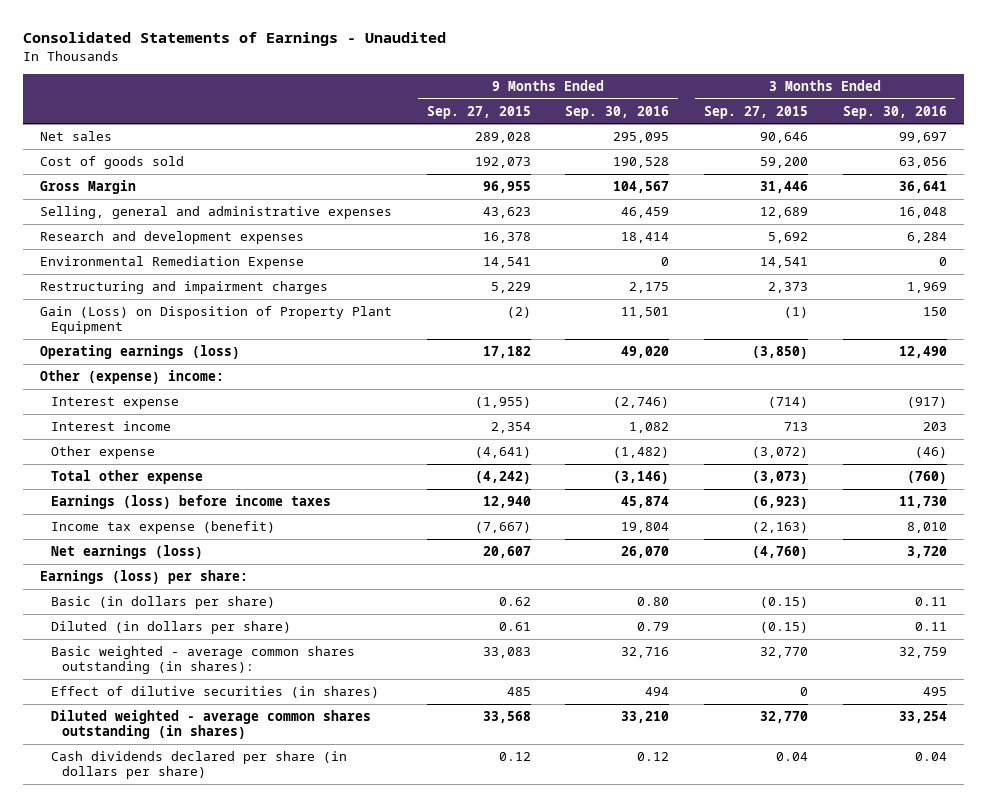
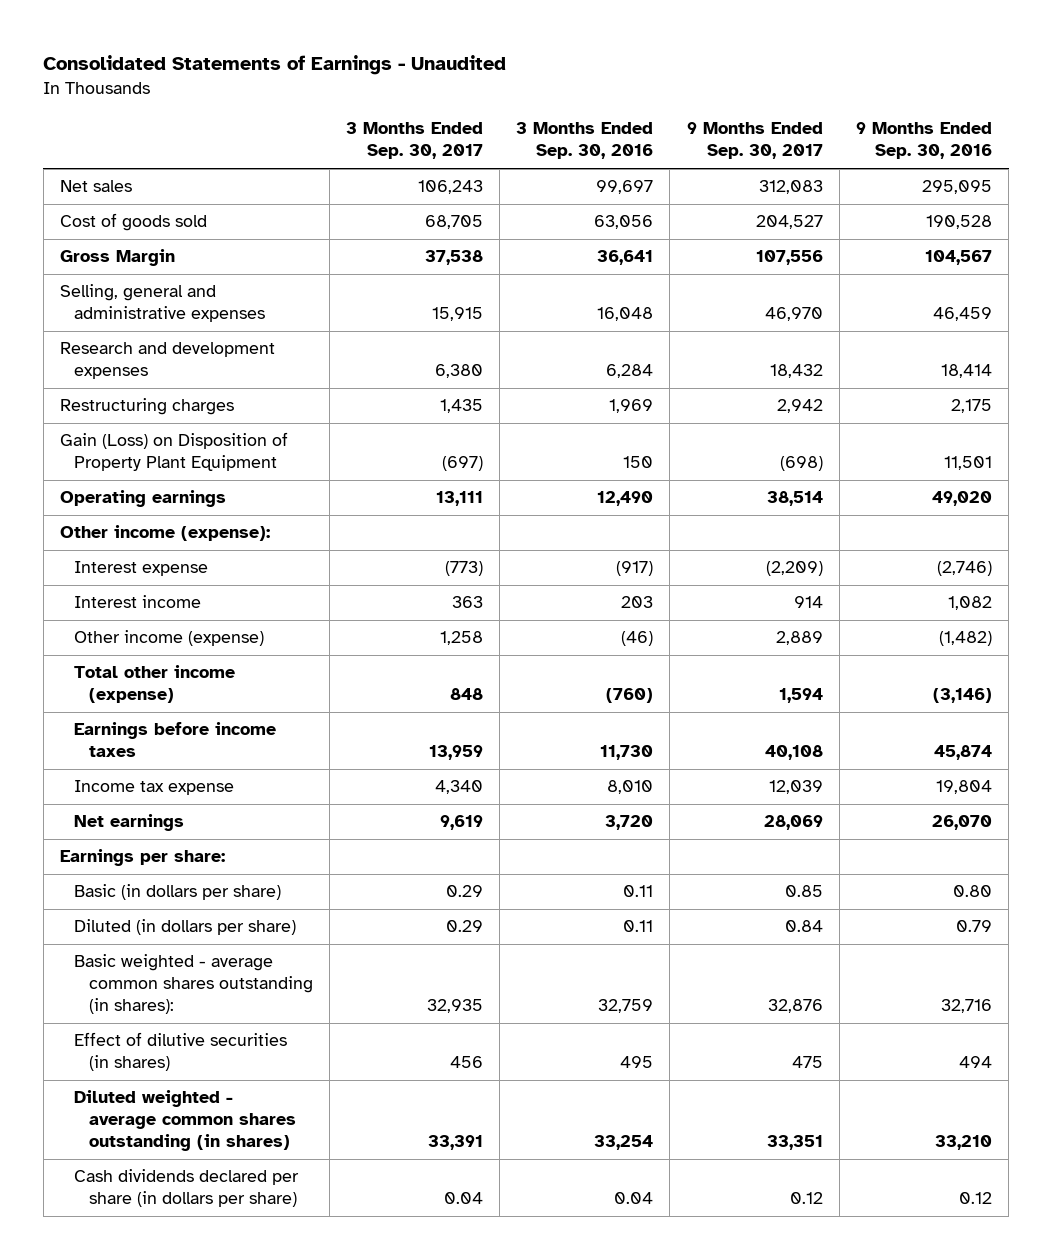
[426,105,531,119] Sep. 27, 2015 -> none
[704,105,809,119] Sep. 27, 2015 -> none
none -> [346,122,484,160] 3 Months Ended Sep. 30, 2017
none -> [686,122,823,160] 9 Months Ended Sep. 30, 2017
[40,256,305,270] Environmental Remediation Expense -> none
[40,281,329,295] Restructuring and impairment charges -> [59,398,234,416] Restructuring charges
[40,345,241,360] Operating earnings (loss) -> [59,490,226,508] Operating earnings
[40,370,225,385] Other (expense) income: -> [59,525,270,542] Other income (expense):
[51,446,156,460] Other expense -> [74,630,265,647] Other income (expense)
[51,470,204,485] Total other expense -> [74,665,236,704] Total other income (expense)
[51,495,332,510] Earnings (loss) before income taxes -> [74,722,277,758] Earnings before income taxes
[51,521,276,535] Income tax expense (benefit) -> [74,780,235,796] Income tax expense
[51,545,204,560] Net earnings (loss) -> [74,814,185,832] Net earnings
[40,570,249,585] Earnings (loss) per share: -> [59,849,225,867] Earnings per share:

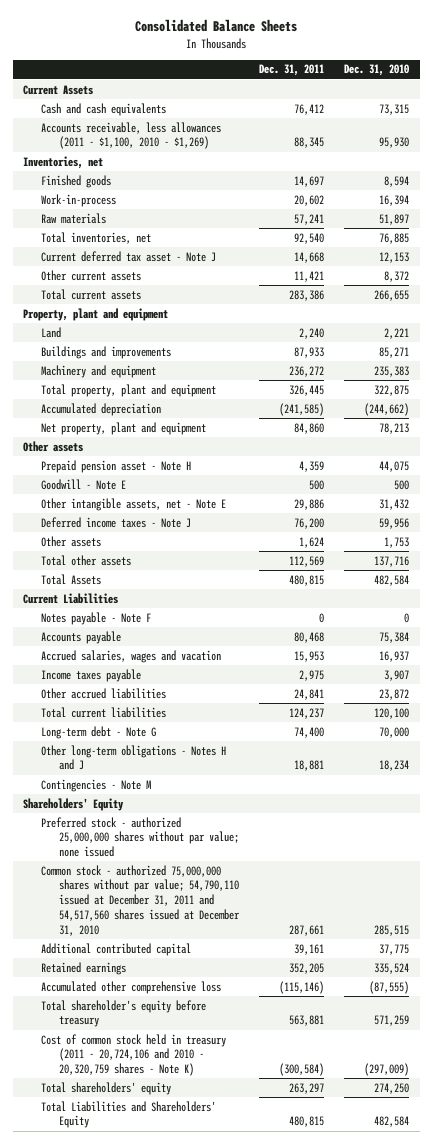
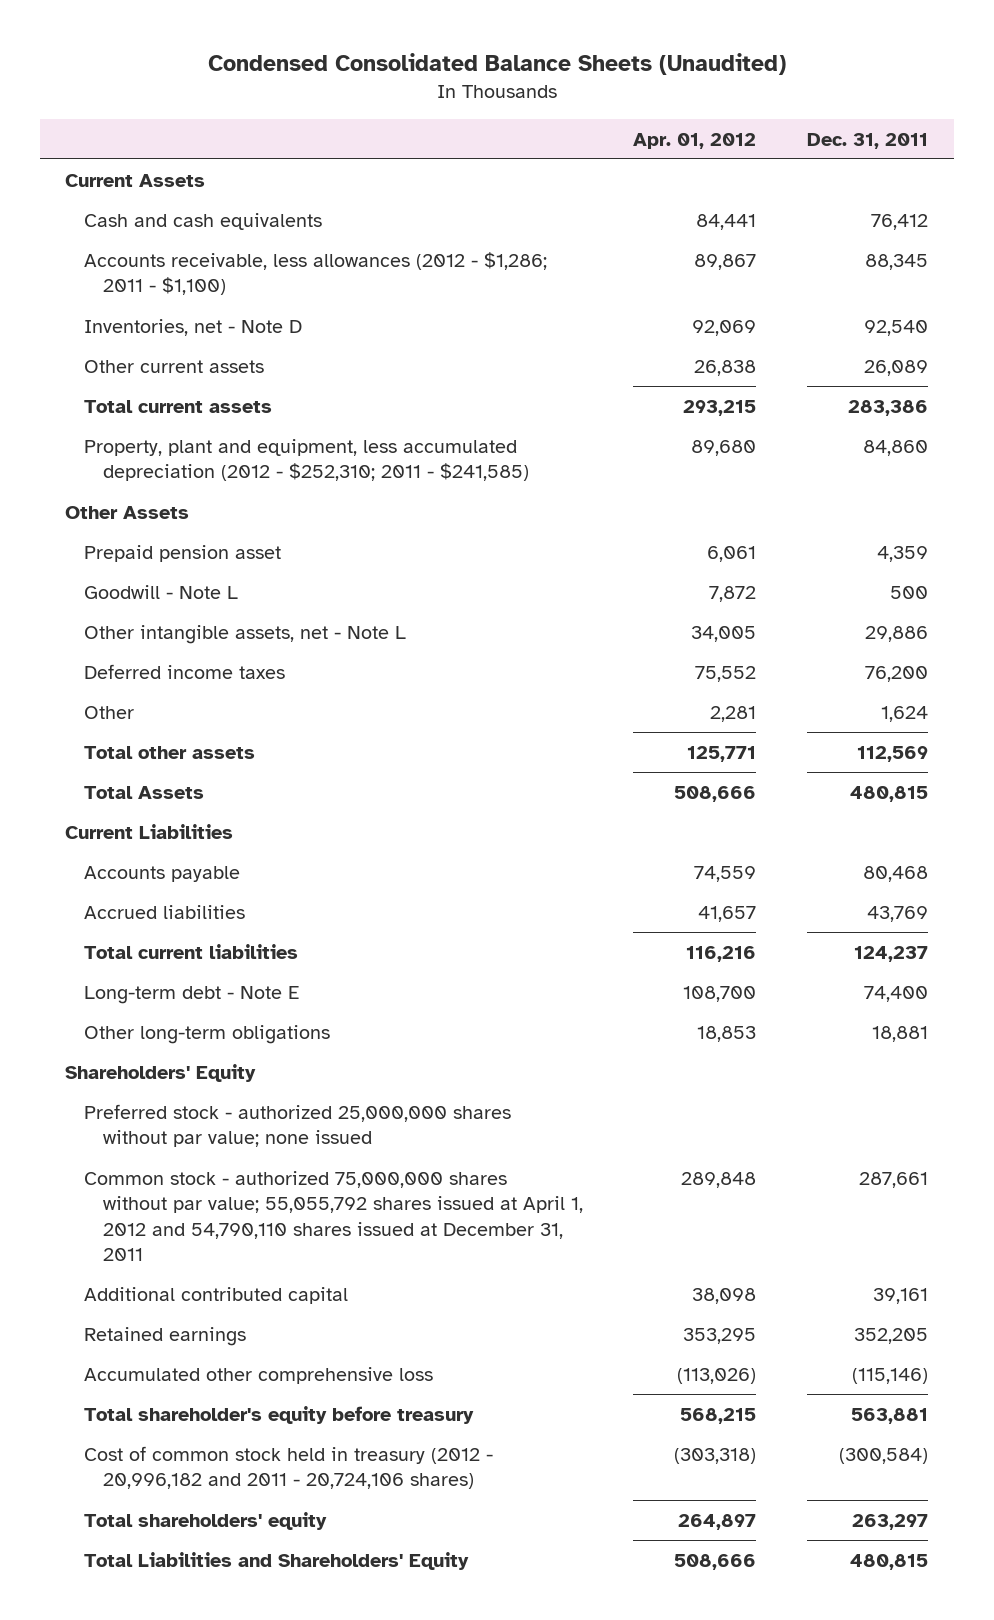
[135,19,298,33] Consolidated Balance Sheets -> [207,53,786,76] Condensed Consolidated Balance Sheets (Unaudited)
[344,64,410,77] Dec. 31, 2010 -> none
none -> [633,132,757,149] Apr. 01, 2012
[22,155,103,169] Inventories, net -> none
[40,174,111,188] Finished goods -> none
[40,193,116,207] Work-in-process -> none
[40,212,106,224] Raw materials -> none
[40,250,216,262] Current deferred tax asset - Note J -> none
[40,121,221,150] Accounts receivable, less allowances (2011 - $1,100, 2010 - $1,269) -> [83,252,547,296] Accounts receivable, less allowances (2012 - $1,286; 2011 - $1,100)
[40,231,151,244] Total inventories, net -> [83,319,302,337] Inventories, net - Note D
[294,270,325,282] 11,421 -> [864,360,929,377] 26,089
[22,307,168,321] Property, plant and equipment -> none
[40,326,61,338] Land -> none
[40,345,171,359] Buildings and improvements -> none
[40,364,156,378] Machinery and equipment -> none
[40,383,216,397] Total property, plant and equipment -> none
[40,402,161,416] Accumulated depreciation -> none
[40,421,206,435] Net property, plant and equipment -> [83,439,529,482] Property, plant and equipment, less accumulated depreciation (2012 - $252,310; 2011 - $241,585)
[22,440,83,452] Other assets -> [65,506,190,520] Other Assets
[40,459,191,473] Prepaid pension asset - Note H -> [83,545,281,563] Prepaid pension asset
[40,478,126,490] Goodwill - Note E -> [83,585,238,600] Goodwill - Note L
[40,497,226,511] Other intangible assets, net - Note E -> [83,625,406,645] Other intangible assets, net - Note L
[40,516,191,528] Deferred income taxes - Note J -> [83,664,285,680] Deferred income taxes
[40,535,101,547] Other assets -> [83,706,134,720] Other
[40,611,151,625] Notes payable - Note F -> none
[40,649,221,663] Accrued salaries, wages and vacation -> none
[40,668,141,682] Income taxes payable -> none
[40,687,166,699] Other accrued liabilities -> [83,905,245,920] Accrued liabilities
[294,688,325,700] 24,841 -> [867,906,929,923] 43,769
[40,778,151,792] Contingencies - Note M -> none
[40,725,156,739] Long-term debt - Note G -> [83,986,299,1005] Long-term debt - Note E
[40,744,226,771] Other long-term obligations - Notes H and J -> [83,1025,330,1045] Other long-term obligations
[40,864,240,936] Common stock - authorized 75,000,000 shares without par value; 54,790,110 issued at December 31, 2011 and 54,517,560 shares issued at December 31, 2010 -> [83,1171,583,1262] Common stock - authorized 75,000,000 shares without par value; 55,055,792 shares issued at April 1, 2012 and 54,790,110 shares issued at December 31, 2011
[40,1033,226,1077] Cost of common stock held in treasury (2011 - 20,724,106 and 2010 - 20,320,759 shares - Note K) -> [83,1446,493,1490] Cost of common stock held in treasury (2012 - 20,996,182 and 2011 - 20,724,106 shares)

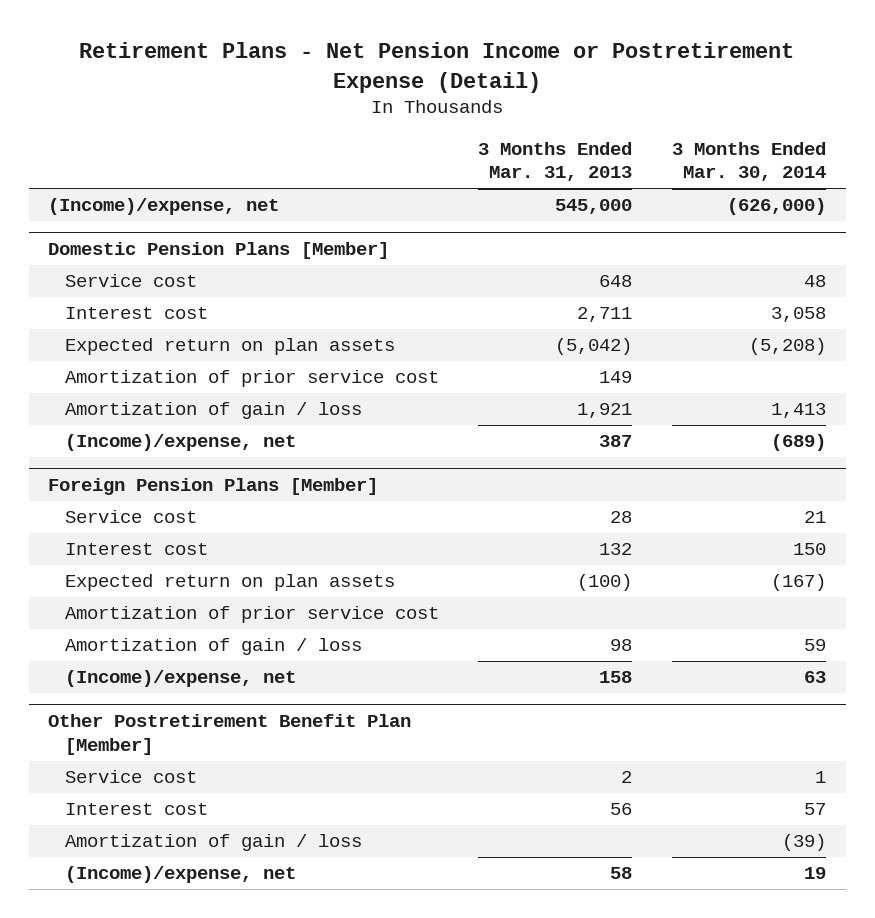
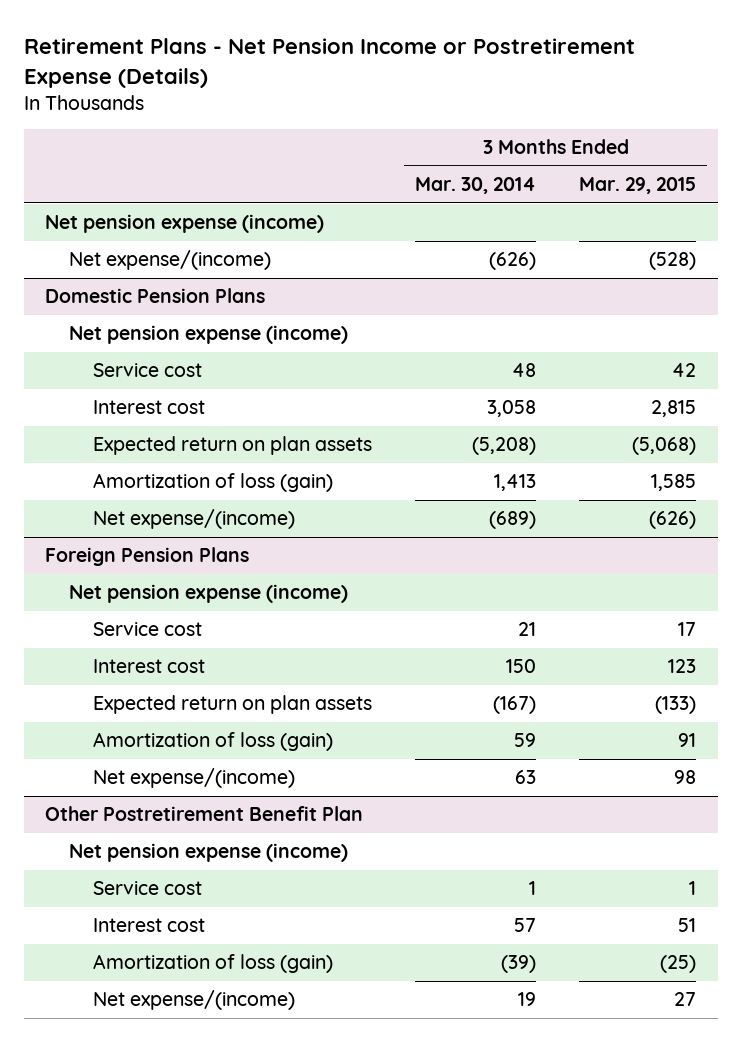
[79,42,795,93] Retirement Plans - Net Pension Income or Postretirement Expense (Detail) -> [23,37,635,88] Retirement Plans - Net Pension Income or Postretirement Expense (Details)
[478,141,633,182] 3 Months Ended Mar. 31, 2013 -> none
none -> [579,177,697,195] Mar. 29, 2015
none -> [45,214,325,234] Net pension expense (income)
[48,198,280,216] (Income)/expense, net -> [69,250,272,271] Net expense/(income)
[727,198,827,216] (626,000) -> [489,252,537,271] (626)
[48,242,390,260] Domestic Pension Plans [Member] -> [45,288,266,304] Domestic Pension Plans
none -> [69,325,349,345] Net pension expense (income)
[64,370,439,388] Amortization of prior service cost -> none
[64,402,362,420] Amortization of gain / loss -> [93,473,334,493] Amortization of loss (gain)
[64,434,296,452] (Income)/expense, net -> [93,509,296,530] Net expense/(income)
[48,478,379,496] Foreign Pension Plans [Member] -> [45,547,250,567] Foreign Pension Plans
none -> [69,584,349,604] Net pension expense (income)
[64,606,439,624] Amortization of prior service cost -> none
[64,638,362,656] Amortization of gain / loss -> [93,732,334,752] Amortization of loss (gain)
[64,670,296,688] (Income)/expense, net -> [93,768,296,789] Net expense/(income)
[48,714,412,755] Other Postretirement Benefit Plan [Member] -> [45,806,364,822] Other Postretirement Benefit Plan
none -> [69,843,349,863] Net pension expense (income)
[64,834,362,852] Amortization of gain / loss -> [93,954,334,974] Amortization of loss (gain)
[64,866,296,884] (Income)/expense, net -> [93,990,296,1011] Net expense/(income)

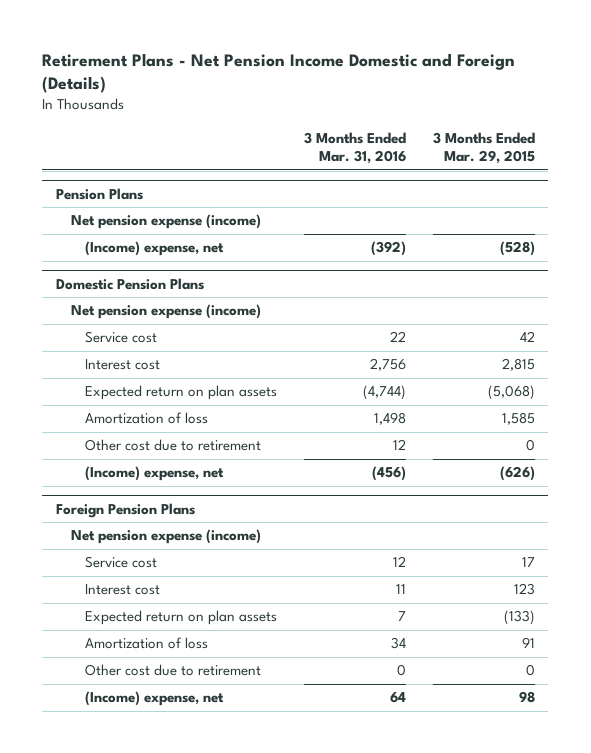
[23,37,635,88] Retirement Plans - Net Pension Income or Postretirement Expense (Details) -> [42,52,516,94] Retirement Plans - Net Pension Income Domestic and Foreign (Details)
[415,177,537,195] Mar. 30, 2014 -> none
none -> [304,131,407,165] 3 Months Ended Mar. 31, 2016
none -> [55,187,143,200] Pension Plans
[69,250,272,271] Net expense/(income) -> [85,241,225,257] (Income) expense, net
[93,473,334,493] Amortization of loss (gain) -> [85,412,209,425] Amortization of loss
none -> [85,439,262,452] Other cost due to retirement
[93,509,296,530] Net expense/(income) -> [85,466,225,482] (Income) expense, net
[45,806,364,822] Other Postretirement Benefit Plan -> none
[69,843,349,863] Net pension expense (income) -> none
[93,881,203,896] Service cost -> none
[93,918,206,933] Interest cost -> none
[93,954,334,974] Amortization of loss (gain) -> none
[93,990,296,1011] Net expense/(income) -> none
[93,732,334,752] Amortization of loss (gain) -> [85,637,209,650] Amortization of loss
none -> [85,664,262,677] Other cost due to retirement
[93,768,296,789] Net expense/(income) -> [85,691,225,707] (Income) expense, net

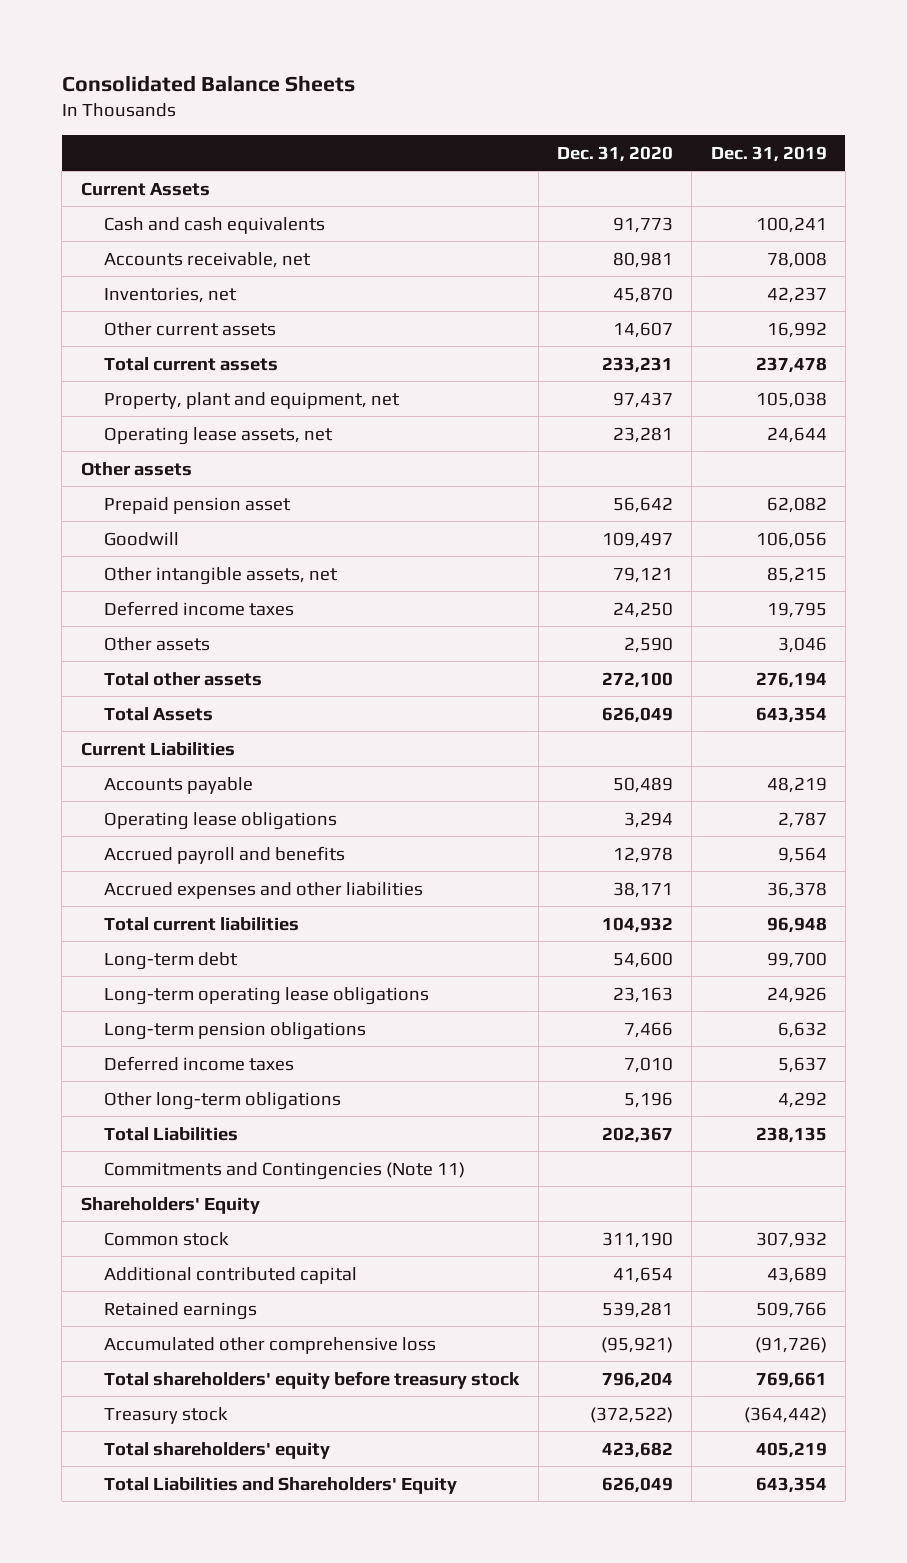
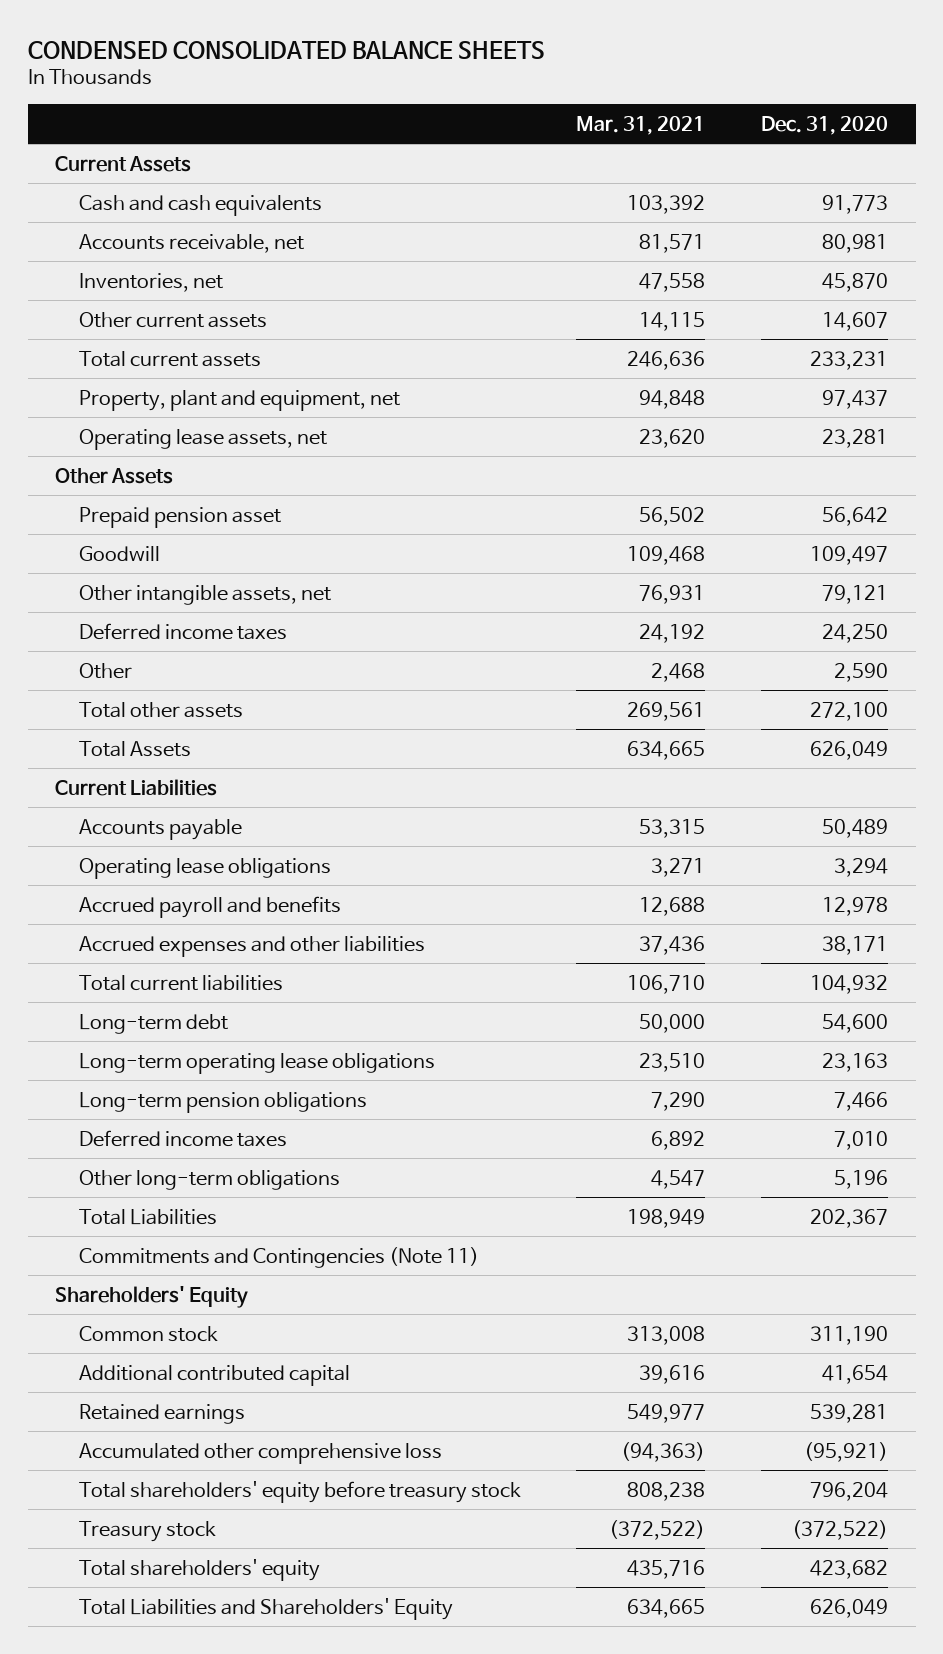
[61,74,355,92] Consolidated Balance Sheets -> [27,40,545,59] CONDENSED CONSOLIDATED BALANCE SHEETS
[710,145,827,162] Dec. 31, 2019 -> none
none -> [576,115,706,135] Mar. 31, 2021
[80,461,192,476] Other assets -> [55,467,174,484] Other Assets
[104,636,211,651] Other assets -> [78,662,132,679] Other

